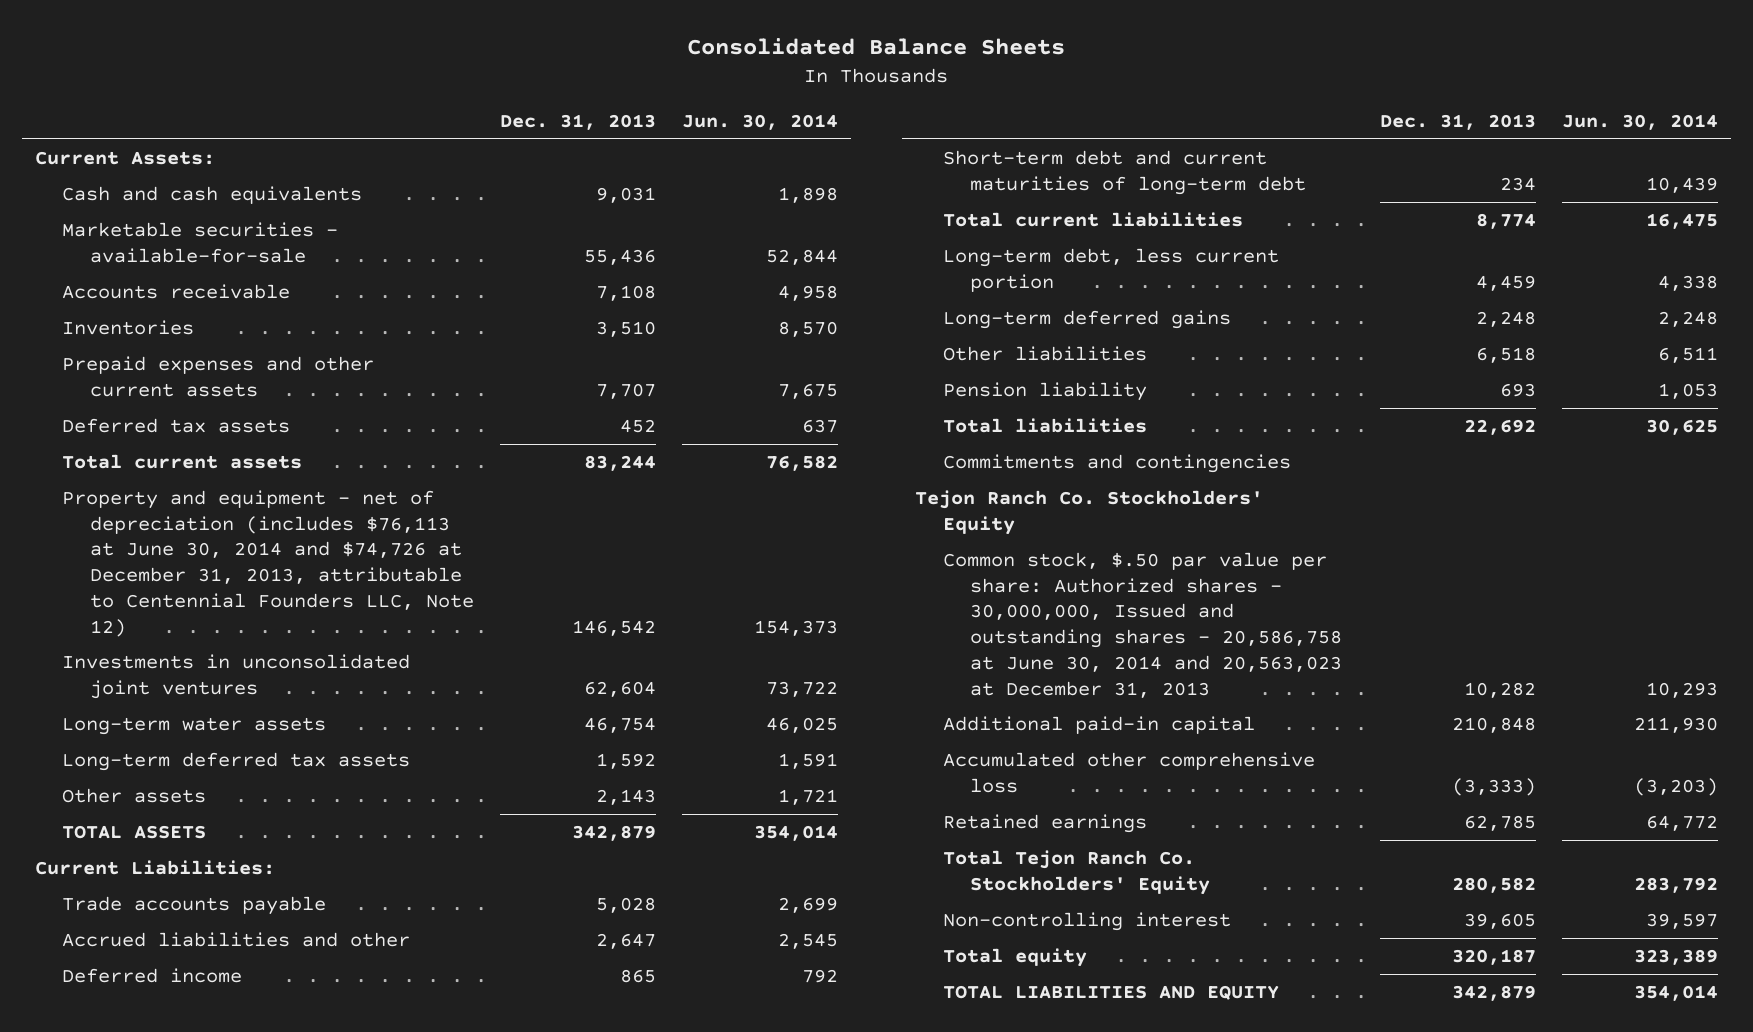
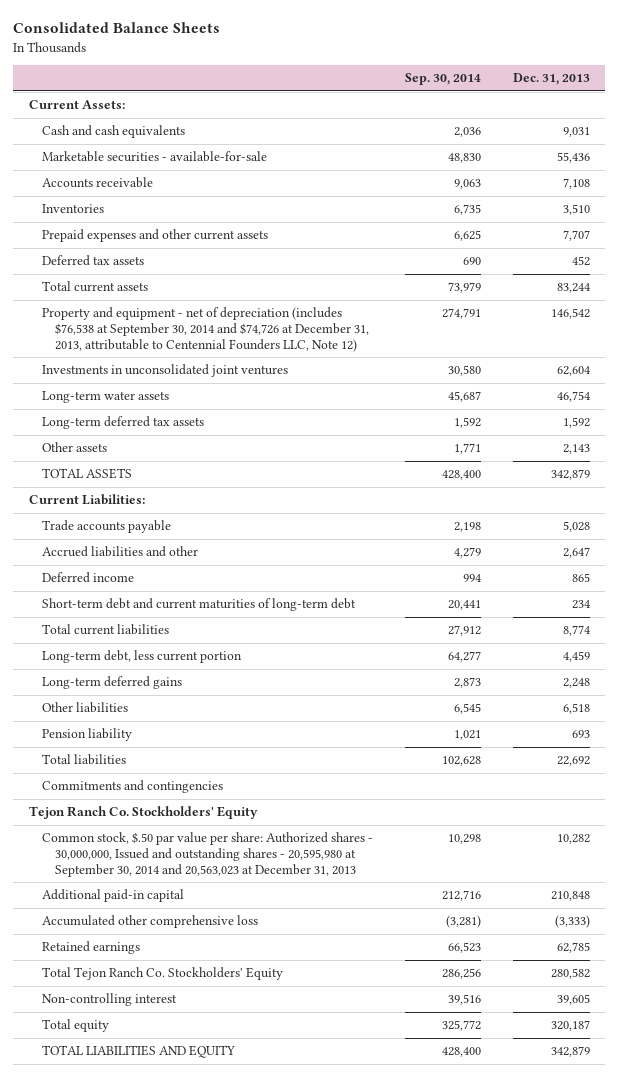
[681,113,838,130] Jun. 30, 2014 -> none
none -> [404,73,481,86] Sep. 30, 2014
[62,490,474,637] Property and equipment - net of depreciation (includes $76,113 at June 30, 2014 and $74,726 at December 31, 2013, attributable to Centennial Founders LLC, Note 12) -> [41,307,370,352] Property and equipment - net of depreciation (includes $76,538 at September 30, 2014 and $74,726 at December 31, 2013, attributable to Centennial Founders LLC, Note 12)
[942,552,1343,698] Common stock, $.50 par value per share: Authorized shares - 30,000,000, Issued and outstanding shares - 20,586,758 at June 30, 2014 and 20,563,023 at December 31, 2013 -> [41,832,373,877] Common stock, $.50 par value per share: Authorized shares - 30,000,000, Issued and outstanding shares - 20,595,980 at September 30, 2014 and 20,563,023 at December 31, 2013

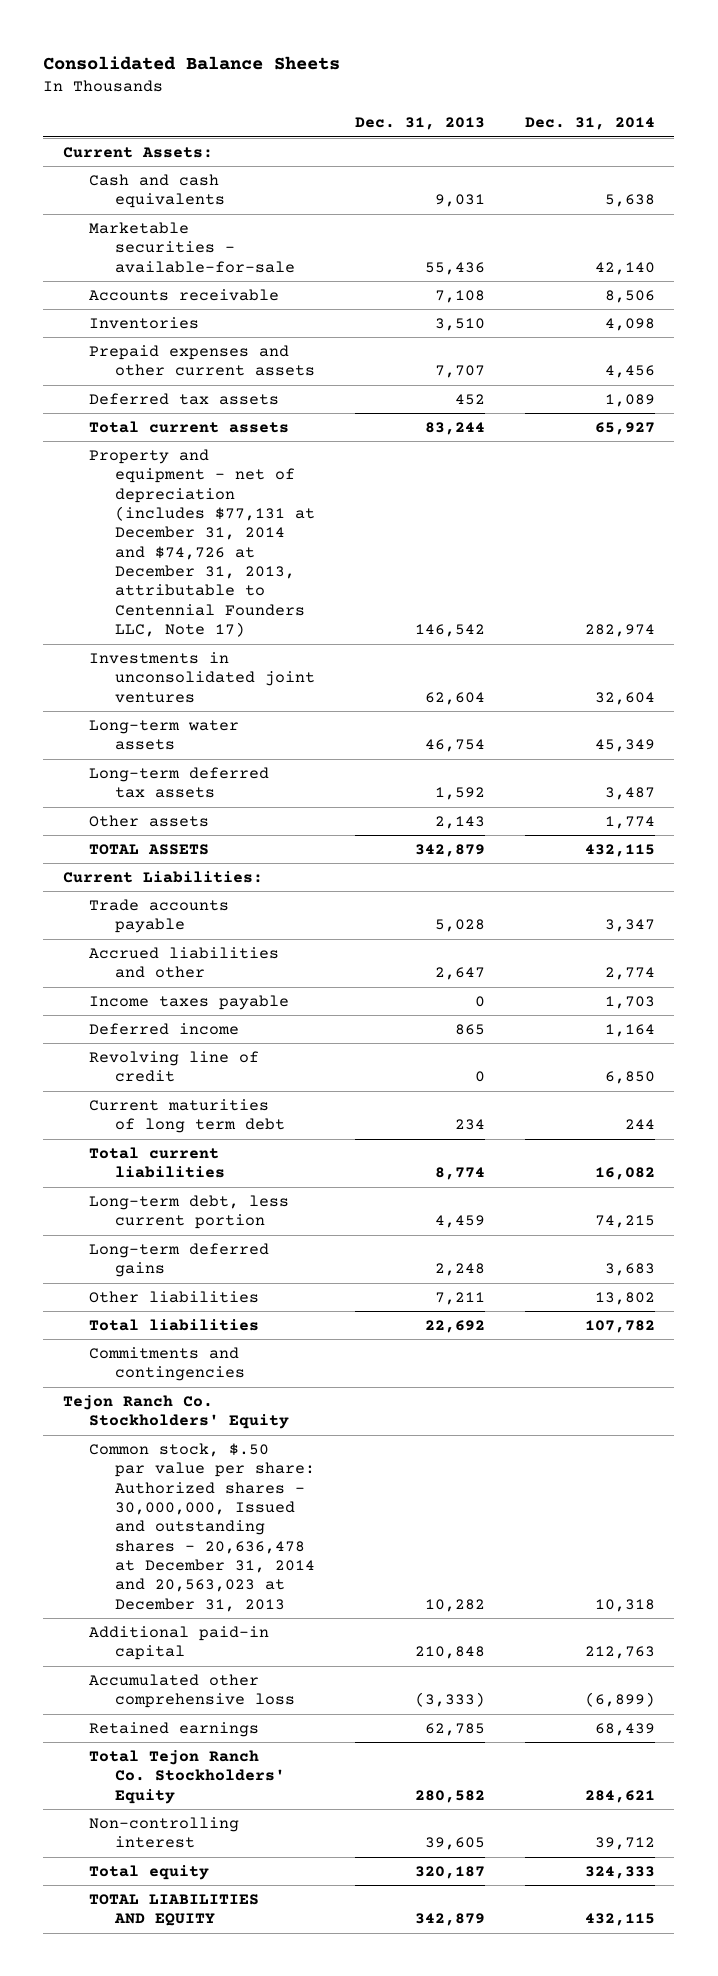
[404,73,481,86] Sep. 30, 2014 -> none
none -> [524,117,655,131] Dec. 31, 2014
[41,307,370,352] Property and equipment - net of depreciation (includes $76,538 at September 30, 2014 and $74,726 at December 31, 2013, attributable to Centennial Founders LLC, Note 12) -> [88,449,315,638] Property and equipment - net of depreciation (includes $77,131 at December 31, 2014 and $74,726 at December 31, 2013, attributable to Centennial Founders LLC, Note 17)
none -> [88,995,289,1011] Income taxes payable
none -> [88,1051,259,1083] Revolving line of credit
[41,598,356,612] Short-term debt and current maturities of long-term debt -> [88,1099,285,1134] Current maturities of long term debt
[41,728,132,742] Pension liability -> none
[562,703,590,715] 6,518 -> [434,1292,485,1306] 7,211
[41,832,373,877] Common stock, $.50 par value per share: Authorized shares - 30,000,000, Issued and outstanding shares - 20,595,980 at September 30, 2014 and 20,563,023 at December 31, 2013 -> [88,1443,315,1612] Common stock, $.50 par value per share: Authorized shares - 30,000,000, Issued and outstanding shares - 20,636,478 at December 31, 2014 and 20,563,023 at December 31, 2013

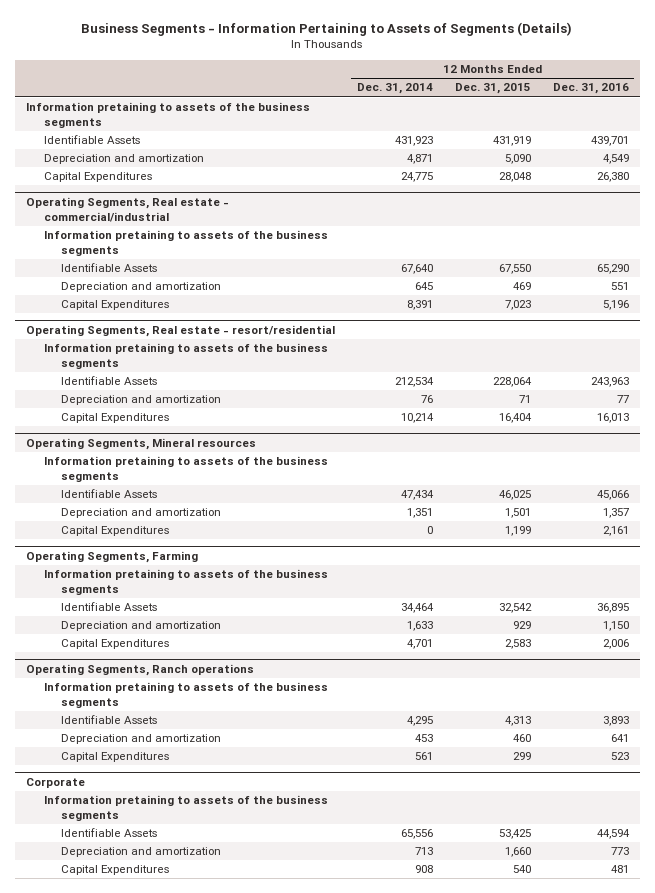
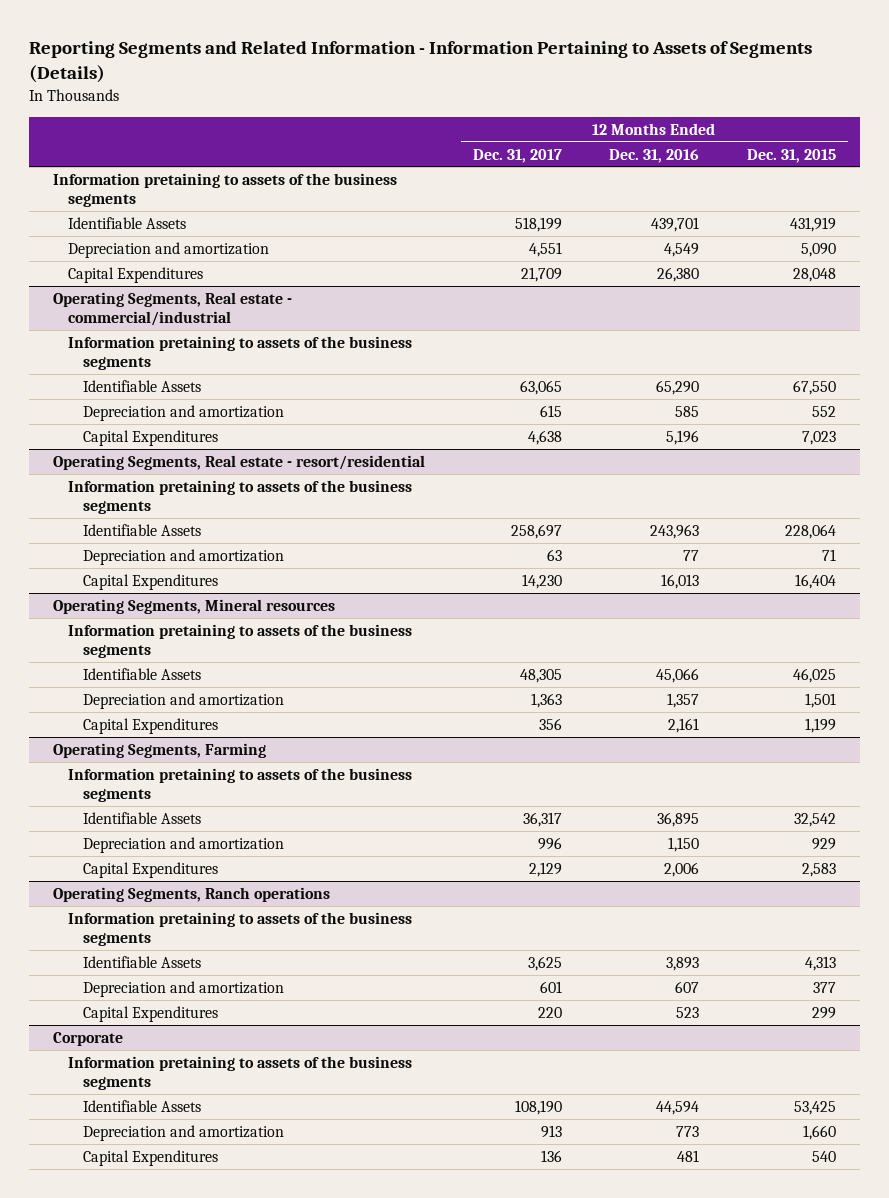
[81,21,573,36] Business Segments - Information Pertaining to Assets of Segments (Details) -> [29,41,813,84] Reporting Segments and Related Information - Information Pertaining to Assets of Segments (Details)
[356,83,433,95] Dec. 31, 2014 -> none
none -> [472,148,562,163] Dec. 31, 2017
[512,282,531,291] 469 -> [812,405,837,417] 552
[610,282,629,291] 551 -> [675,405,700,417] 585
[512,734,531,743] 460 -> [813,981,837,993] 377
[610,734,629,743] 641 -> [675,980,700,993] 607

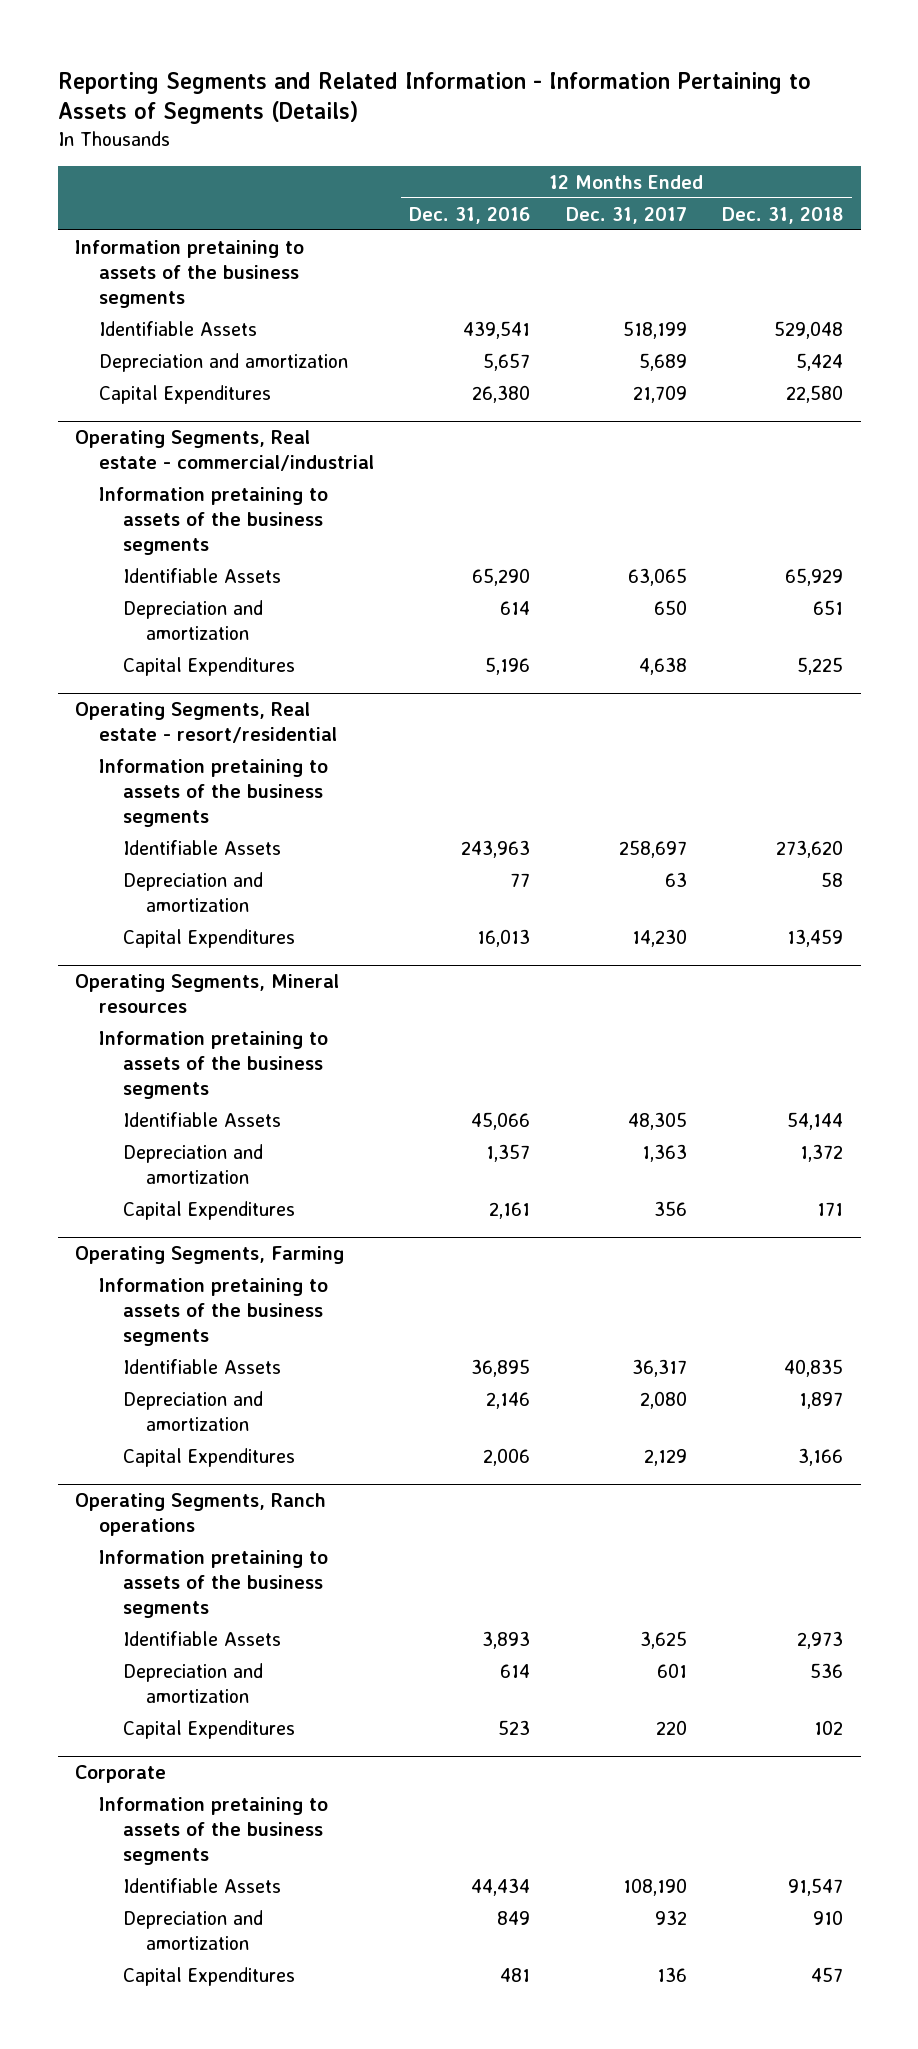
[747,148,837,163] Dec. 31, 2015 -> none
none -> [722,206,844,224] Dec. 31, 2018
[651,216,700,232] 439,701 -> [463,320,531,339] 439,541
[528,241,562,257] 4,551 -> [638,352,687,371] 5,689
[664,242,700,257] 4,549 -> [483,352,531,371] 5,657
[539,404,562,417] 615 -> [653,599,687,615] 650
[675,405,700,417] 585 -> [500,600,531,615] 614
[537,836,562,850] 996 -> [639,1390,687,1409] 2,080
[668,836,700,852] 1,150 -> [486,1391,531,1409] 2,146
[675,980,700,993] 607 -> [500,1663,531,1678] 614
[656,1100,700,1115] 44,594 -> [471,1877,531,1896] 44,434
[540,1124,562,1138] 913 -> [654,1909,687,1925] 932
[676,1125,700,1137] 773 -> [497,1910,531,1925] 849

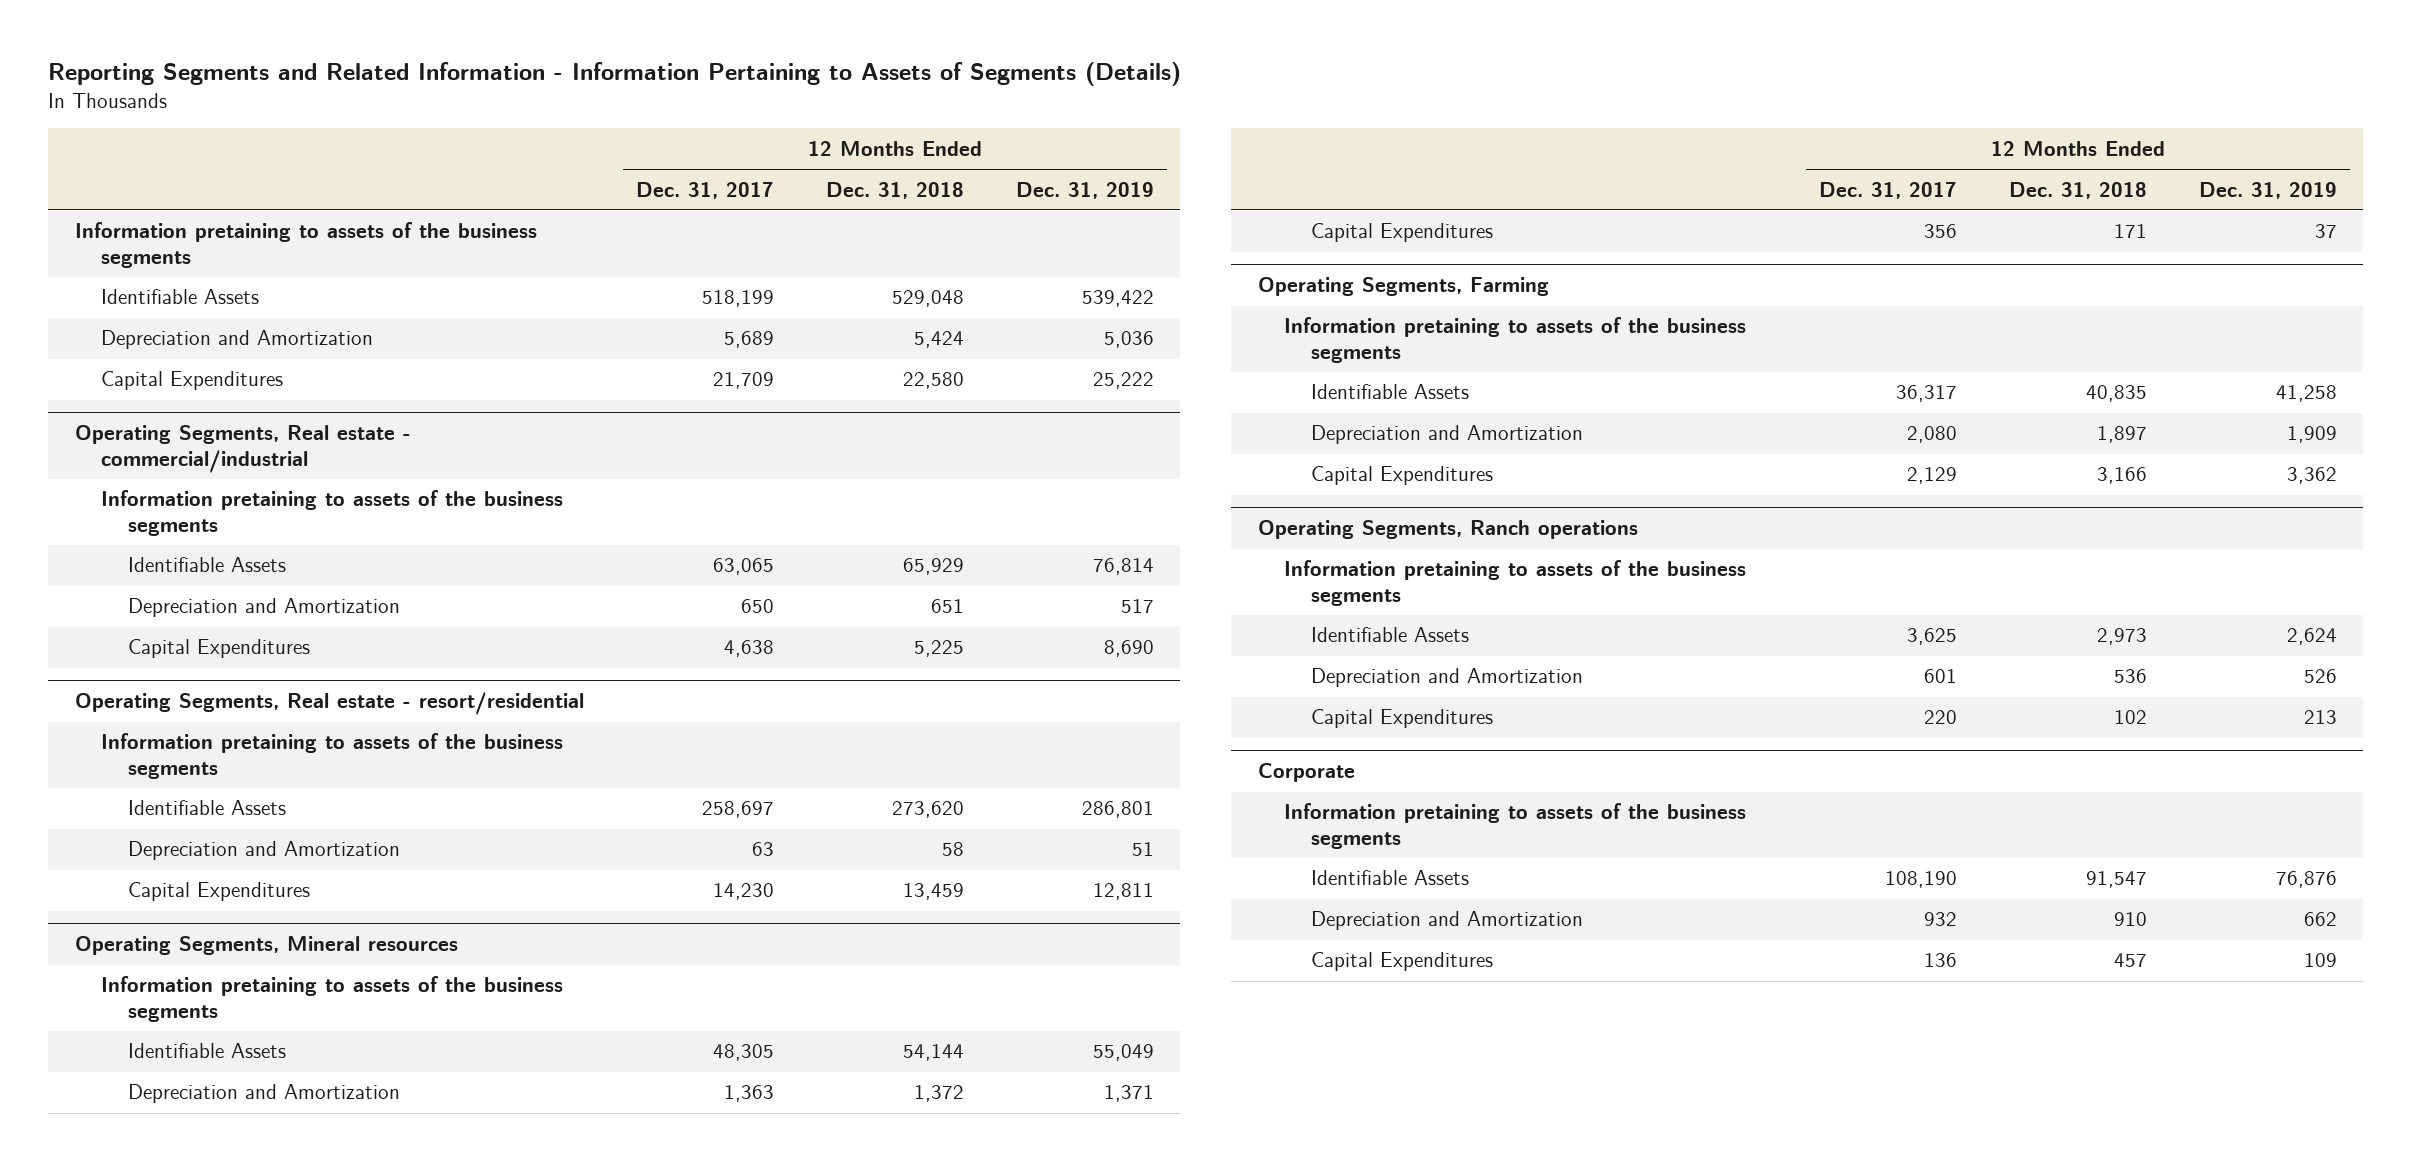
[409,206,531,224] Dec. 31, 2016 -> none
none -> [1016,181,1155,199] Dec. 31, 2019
[99,352,349,372] Depreciation and amortization -> [101,330,374,350] Depreciation and Amortization
[122,599,263,640] Depreciation and amortization -> [127,598,400,618] Depreciation and Amortization
[122,871,263,912] Depreciation and amortization -> [127,841,400,861] Depreciation and Amortization
[122,1143,263,1184] Depreciation and amortization -> [127,1084,400,1104] Depreciation and Amortization
[122,1390,263,1431] Depreciation and amortization -> [1310,425,1583,445] Depreciation and Amortization
[122,1662,263,1703] Depreciation and amortization -> [1310,668,1583,688] Depreciation and Amortization
[122,1909,263,1950] Depreciation and amortization -> [1310,911,1583,931] Depreciation and Amortization

